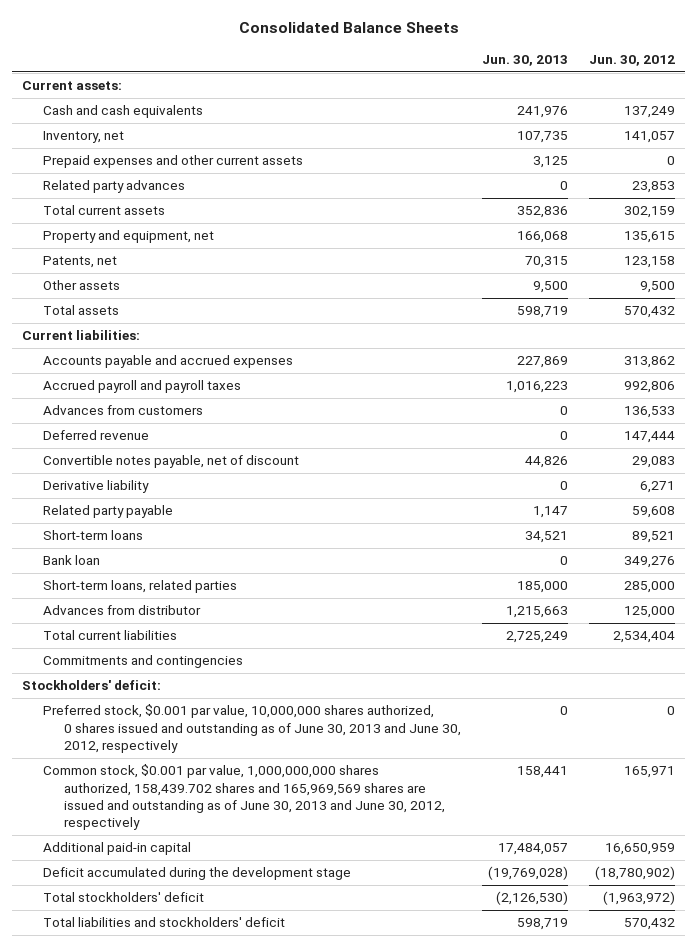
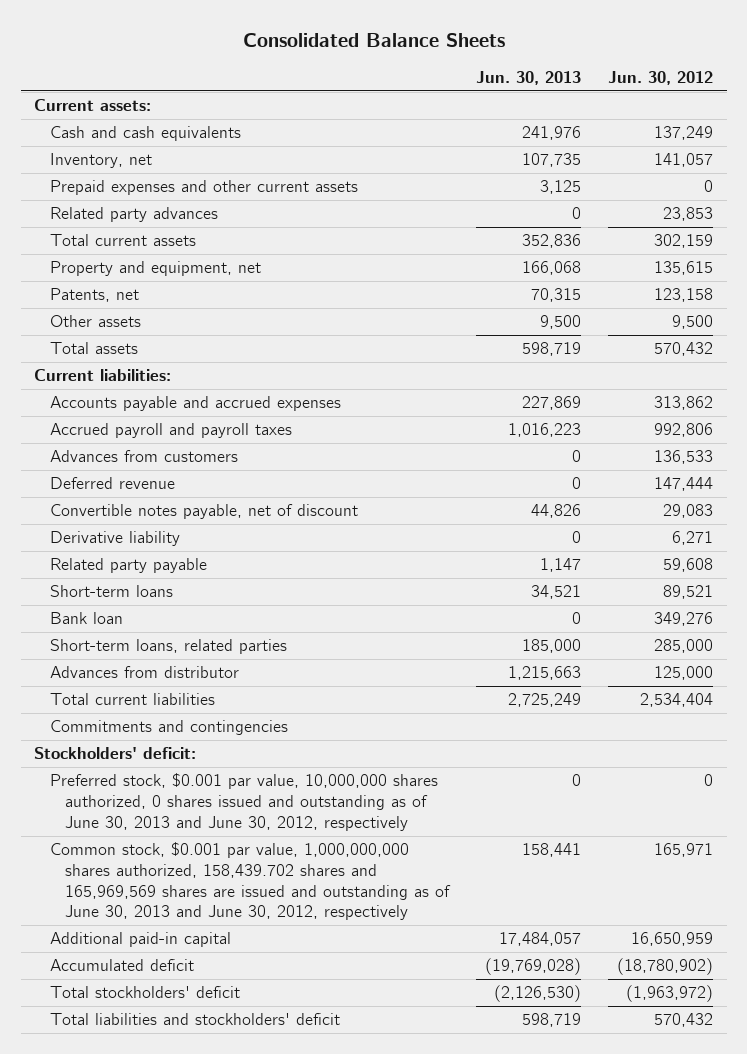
[43,867,352,881] Deficit accumulated during the development stage -> [49,959,194,972] Accumulated deficit

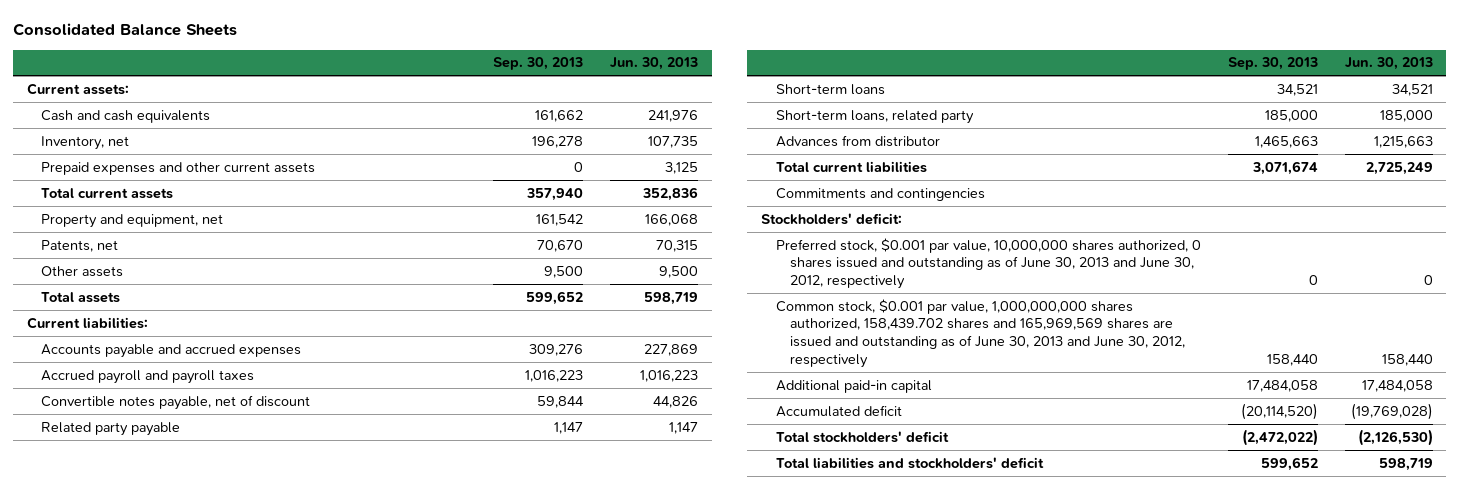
[608,70,714,85] Jun. 30, 2012 -> none
none -> [493,57,584,71] Sep. 30, 2013
[49,207,218,223] Related party advances -> none
[49,450,238,463] Advances from customers -> none
[49,477,175,490] Deferred revenue -> none
[49,531,180,547] Derivative liability -> none
[49,612,123,625] Bank loan -> none
[49,639,287,655] Short-term loans, related parties -> [775,109,974,124] Short-term loans, related party
[522,843,582,858] 158,441 -> [1381,354,1433,367] 158,440
[499,932,582,947] 17,484,057 -> [1361,379,1433,392] 17,484,058

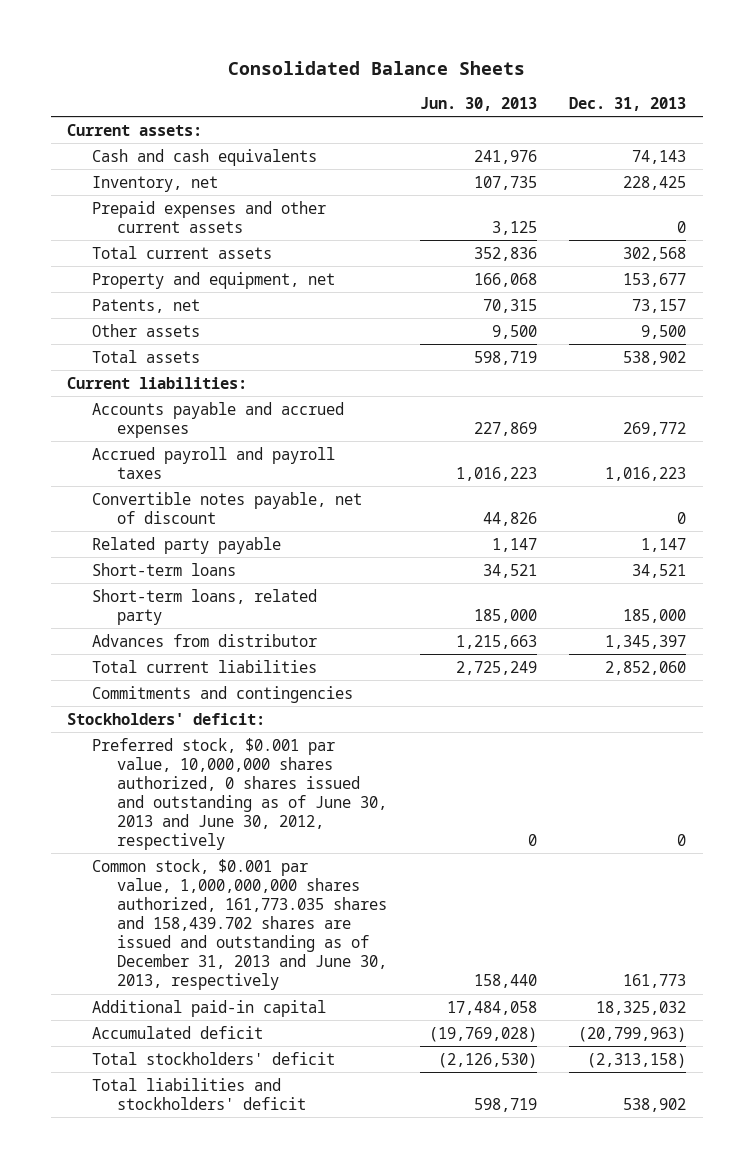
[493,57,584,71] Sep. 30, 2013 -> none
none -> [569,97,687,112] Dec. 31, 2013
[775,298,1186,369] Common stock, $0.001 par value, 1,000,000,000 shares authorized, 158,439.702 shares and 165,969,569 shares are issued and outstanding as of June 30, 2013 and June 30, 2012, respectively -> [91,858,388,991] Common stock, $0.001 par value, 1,000,000,000 shares authorized, 161,773.035 shares and 158,439.702 shares are issued and outstanding as of December 31, 2013 and June 30, 2013, respectively

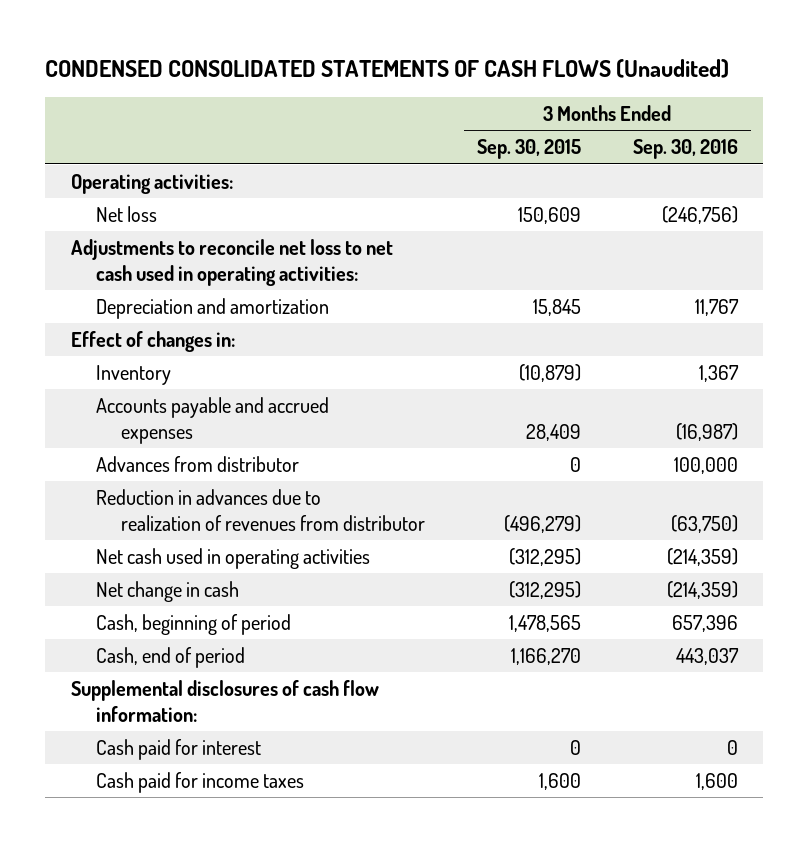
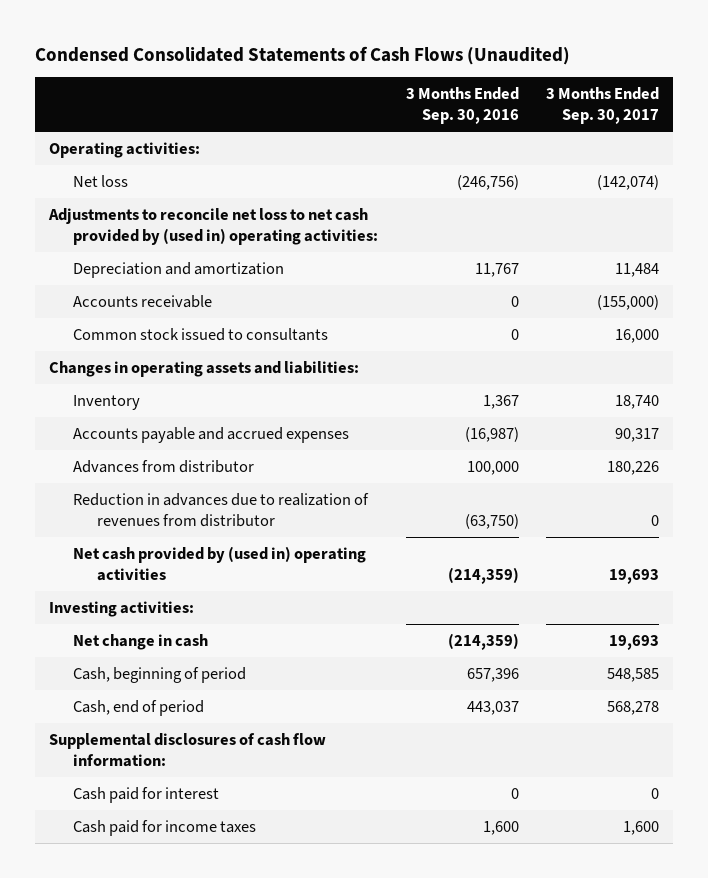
[45,58,730,78] CONDENSED CONSOLIDATED STATEMENTS OF CASH FLOWS (Unaudited) -> [34,45,570,65] Condensed Consolidated Statements of Cash Flows (Unaudited)
[476,139,581,160] Sep. 30, 2015 -> none
none -> [546,87,660,124] 3 Months Ended Sep. 30, 2017
[70,239,393,286] Adjustments to reconcile net loss to net cash used in operating activities: -> [47,208,378,245] Adjustments to reconcile net loss to net cash provided by (used in) operating activities:
[70,331,235,353] Effect of changes in: -> none
none -> [72,295,212,309] Accounts receivable
none -> [72,328,328,342] Common stock issued to consultants
none -> [48,361,359,378] Changes in operating assets and liabilities:
[96,548,371,570] Net cash used in operating activities -> [72,546,366,581] Net cash provided by (used in) operating activities
none -> [48,601,194,618] Investing activities:

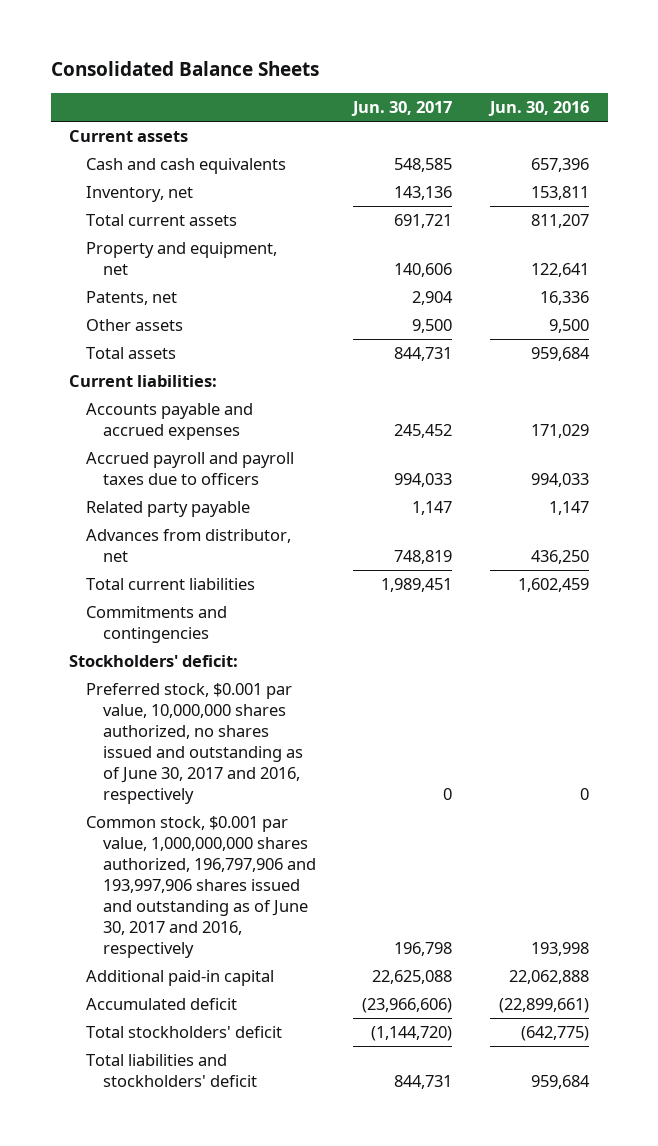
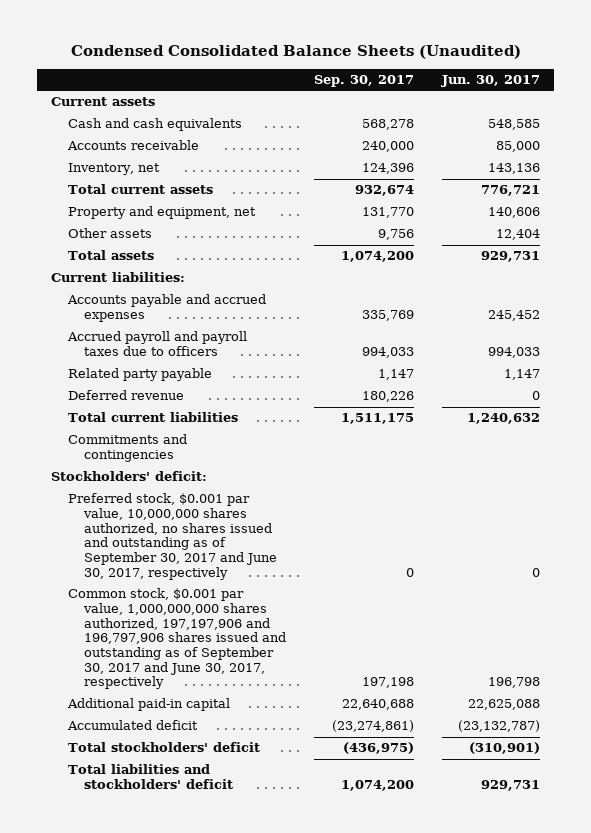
[50,61,319,77] Consolidated Balance Sheets -> [70,45,521,60] Condensed Consolidated Balance Sheets (Unaudited)
[487,101,589,117] Jun. 30, 2016 -> none
none -> [314,75,415,88] Sep. 30, 2017
none -> [66,140,199,151] Accounts receivable
[394,214,453,229] 691,721 -> [481,185,541,197] 776,721
[86,291,178,306] Patents, net -> none
[412,319,453,334] 9,500 -> [496,229,541,241] 12,404
[394,347,453,362] 844,731 -> [481,251,541,263] 929,731
[86,529,292,563] Advances from distributor, net -> none
none -> [67,390,184,401] Deferred revenue
[381,578,453,593] 1,989,451 -> [467,413,541,425] 1,240,632
[86,683,303,805] Preferred stock, $0.001 par value, 10,000,000 shares authorized, no shares issued and outstanding as of June 30, 2017 and 2016, respectively -> [67,493,278,580] Preferred stock, $0.001 par value, 10,000,000 shares authorized, no shares issued and outstanding as of September 30, 2017 and June 30, 2017, respectively
[86,816,316,959] Common stock, $0.001 par value, 1,000,000,000 shares authorized, 196,797,906 and 193,997,906 shares issued and outstanding as of June 30, 2017 and 2016, respectively -> [67,588,287,690] Common stock, $0.001 par value, 1,000,000,000 shares authorized, 197,197,906 and 196,797,906 shares issued and outstanding as of September 30, 2017 and June 30, 2017, respectively
[362,998,453,1014] (23,966,606) -> [458,720,541,733] (23,132,787)
[371,1026,453,1042] (1,144,720) -> [469,742,541,755] (310,901)
[394,1075,453,1090] 844,731 -> [481,780,541,792] 929,731

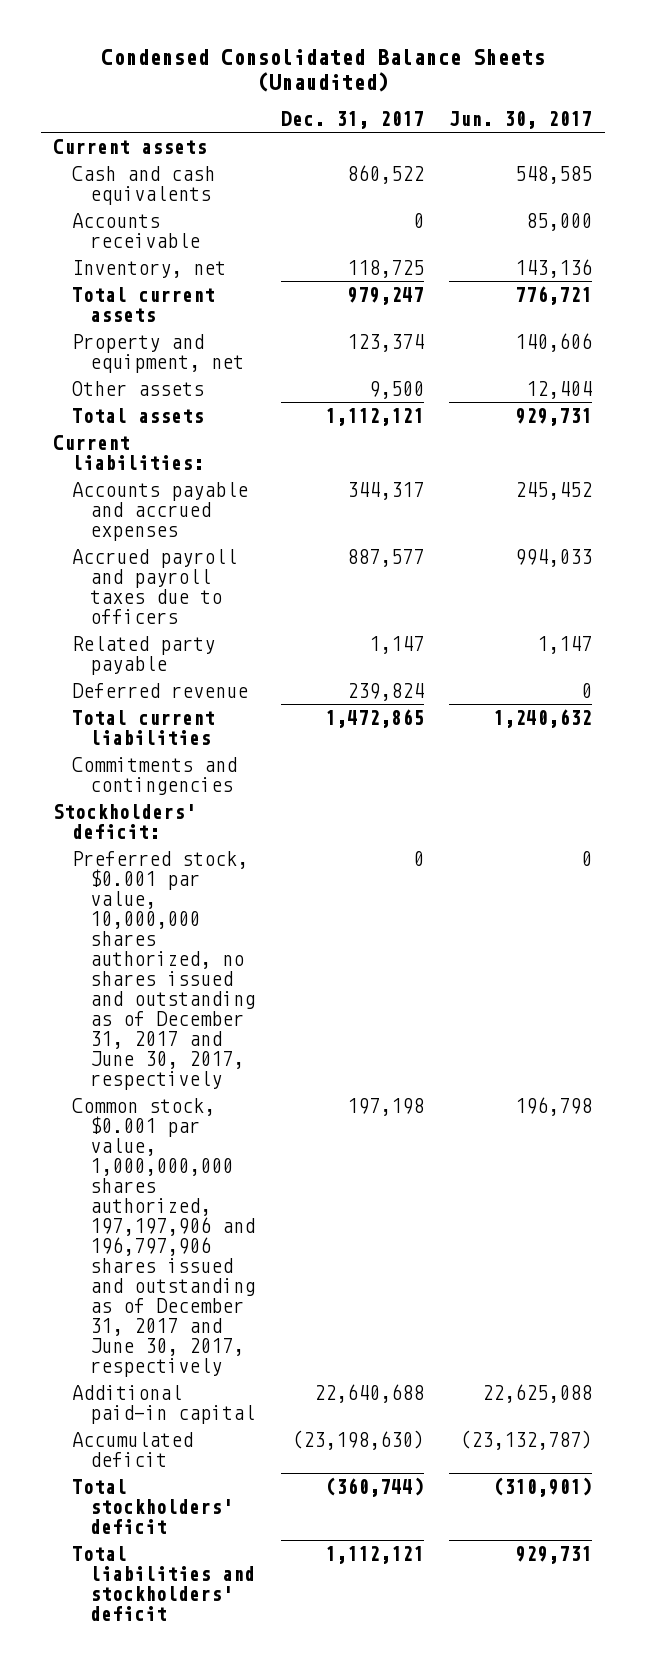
[314,75,415,88] Sep. 30, 2017 -> none
none -> [280,110,424,129] Dec. 31, 2017
[67,493,278,580] Preferred stock, $0.001 par value, 10,000,000 shares authorized, no shares issued and outstanding as of September 30, 2017 and June 30, 2017, respectively -> [71,850,256,1090] Preferred stock, $0.001 par value, 10,000,000 shares authorized, no shares issued and outstanding as of December 31, 2017 and June 30, 2017, respectively
[67,588,287,690] Common stock, $0.001 par value, 1,000,000,000 shares authorized, 197,197,906 and 196,797,906 shares issued and outstanding as of September 30, 2017 and June 30, 2017, respectively -> [71,1097,256,1377] Common stock, $0.001 par value, 1,000,000,000 shares authorized, 197,197,906 and 196,797,906 shares issued and outstanding as of December 31, 2017 and June 30, 2017, respectively

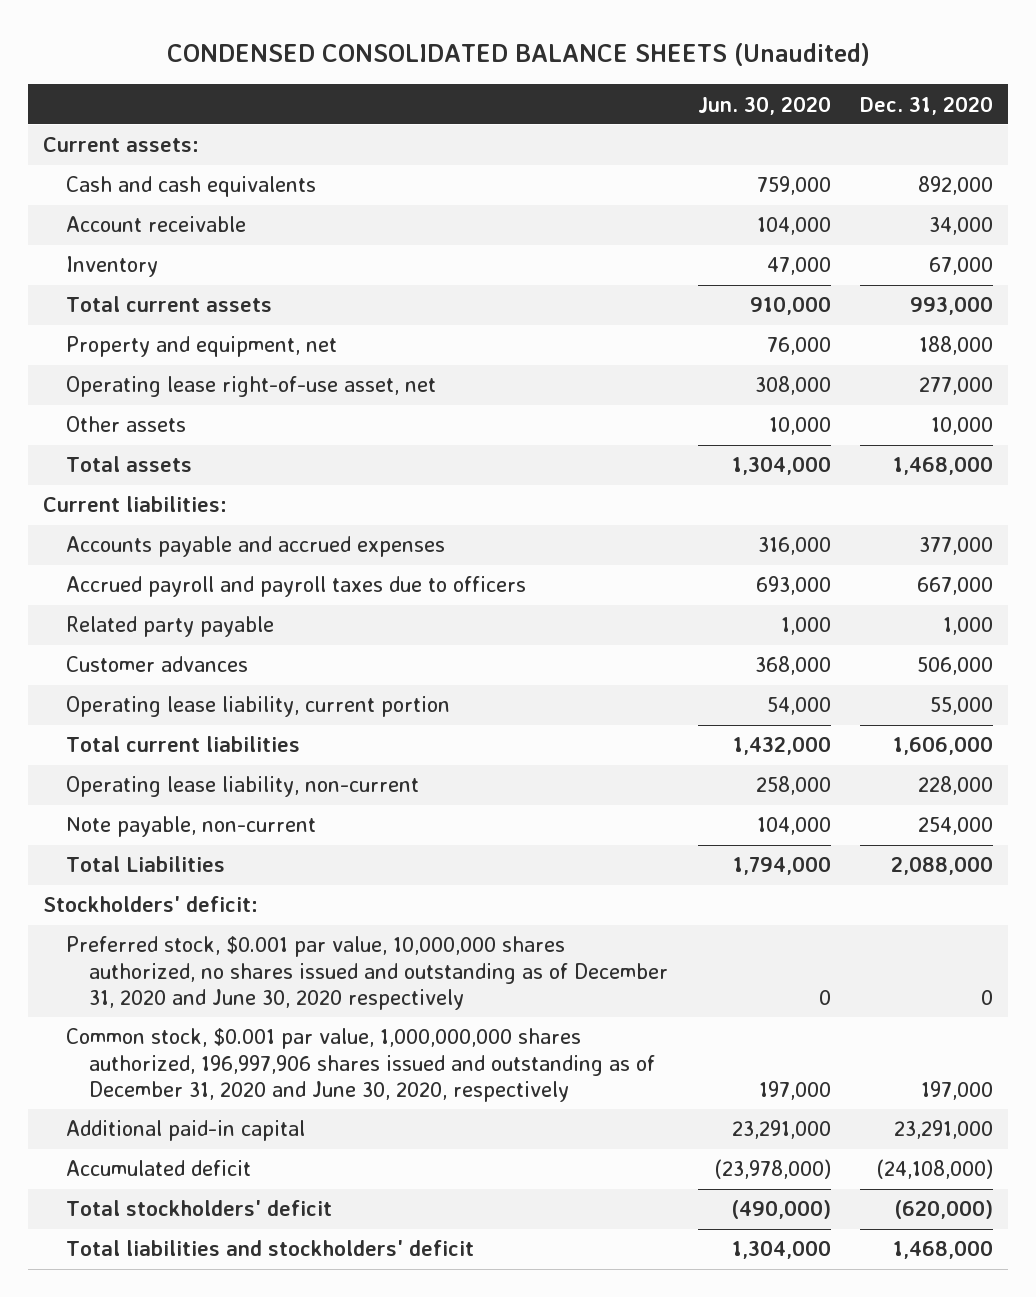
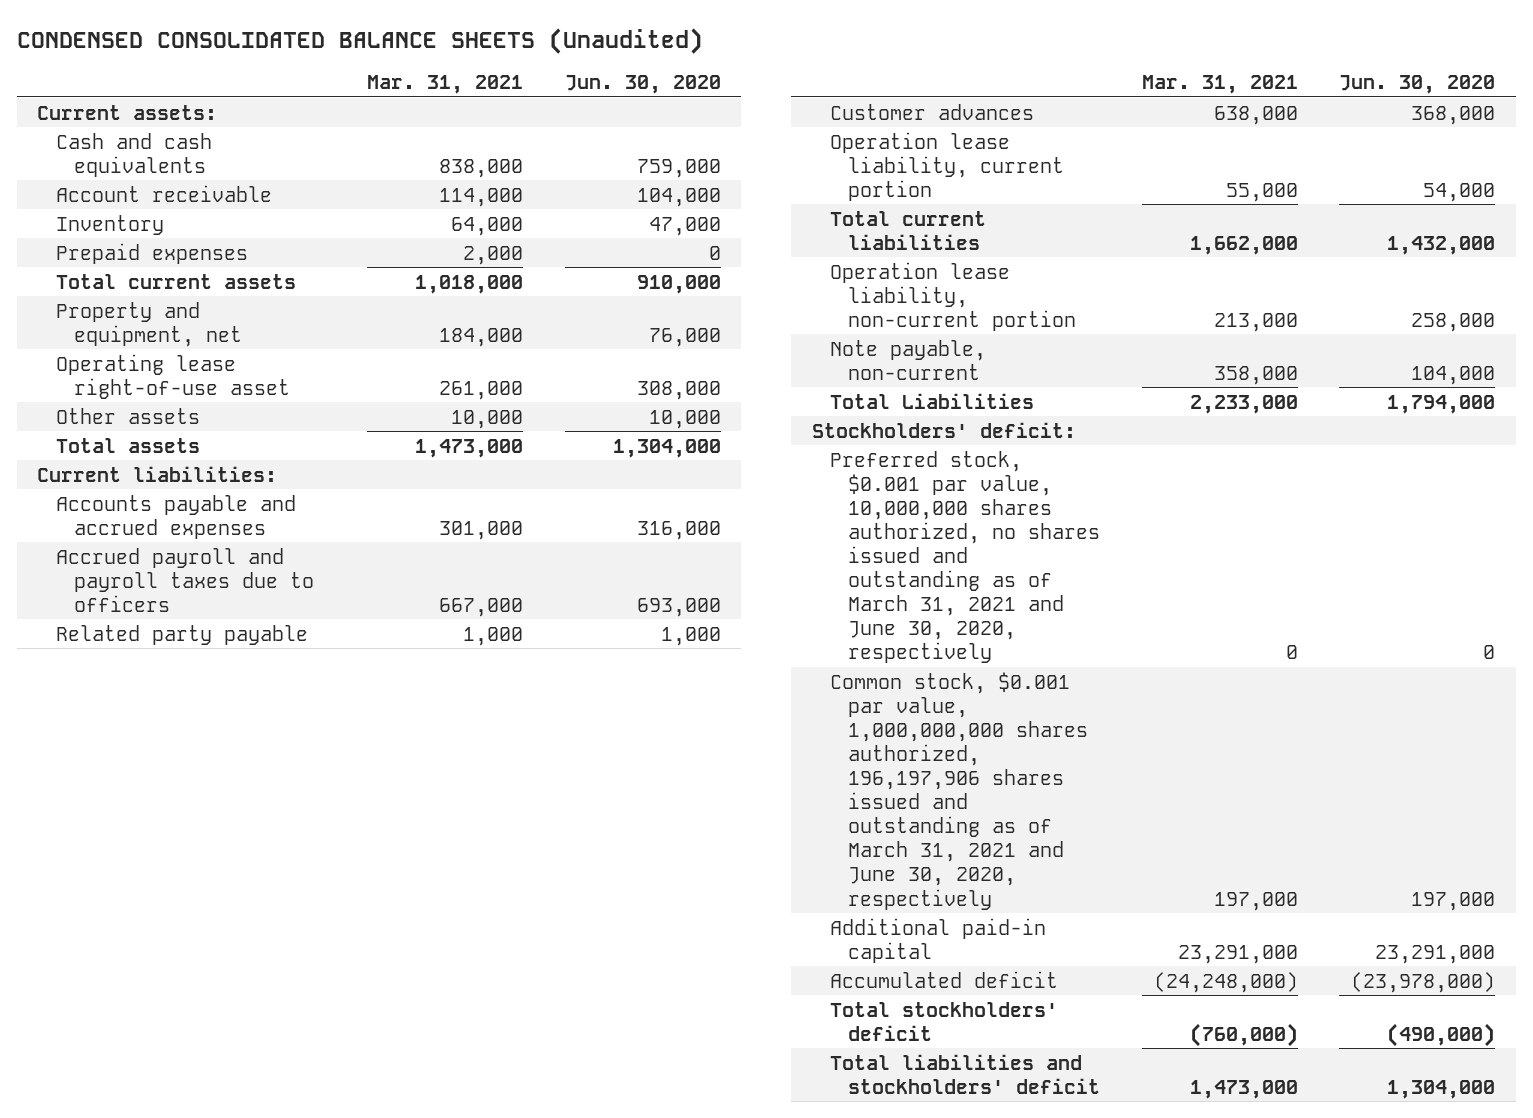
[860,95,994,115] Dec. 31, 2020 -> none
none -> [367,74,524,94] Mar. 31, 2021
none -> [55,242,248,264] Prepaid expenses
[65,376,436,398] Operating lease right-of-use asset, net -> [55,353,290,399] Operating lease right-of-use asset
[65,696,450,718] Operating lease liability, current portion -> [829,131,1064,201] Operation lease liability, current portion
[65,776,419,798] Operating lease liability, non-current -> [829,261,1076,331] Operation lease liability, non-current portion
[65,936,669,1010] Preferred stock, $0.001 par value, 10,000,000 shares authorized, no shares issued and outstanding as of December 31, 2020 and June 30, 2020 respectively -> [829,450,1100,664] Preferred stock, $0.001 par value, 10,000,000 shares authorized, no shares issued and outstanding as of March 31, 2021 and June 30, 2020, respectively
[65,1028,656,1102] Common stock, $0.001 par value, 1,000,000,000 shares authorized, 196,997,906 shares issued and outstanding as of December 31, 2020 and June 30, 2020, respectively -> [829,671,1088,910] Common stock, $0.001 par value, 1,000,000,000 shares authorized, 196,197,906 shares issued and outstanding as of March 31, 2021 and June 30, 2020, respectively

